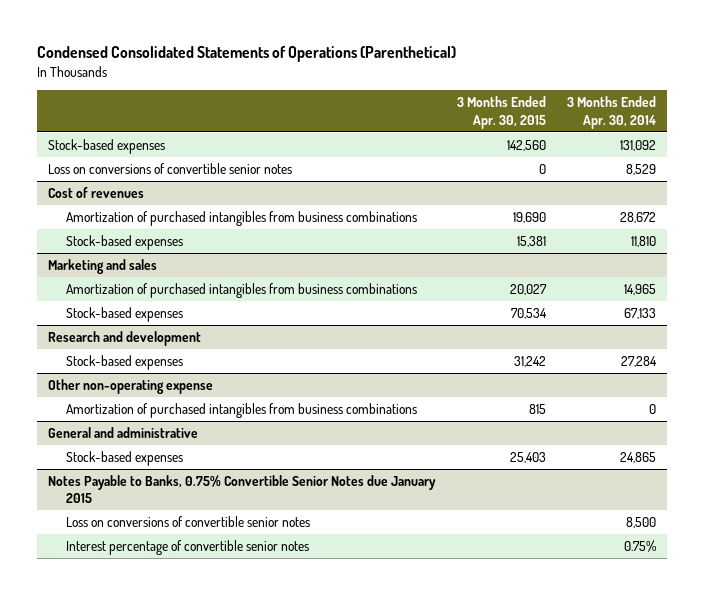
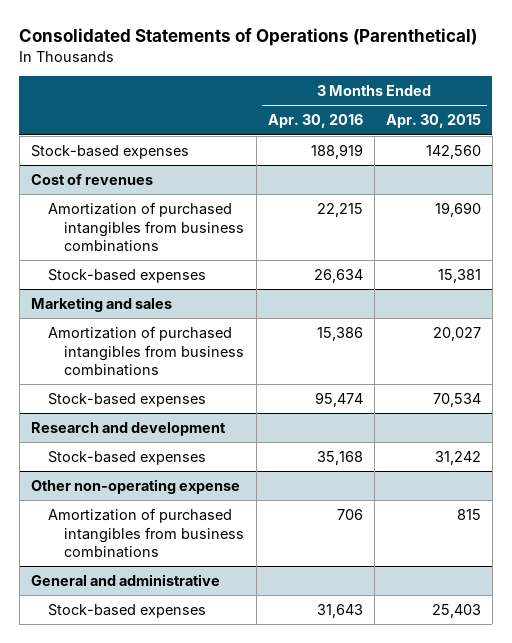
[36,46,456,63] Condensed Consolidated Statements of Operations (Parenthetical) -> [19,28,478,47] Consolidated Statements of Operations (Parenthetical)
[567,96,657,129] 3 Months Ended Apr. 30, 2014 -> none
none -> [267,114,363,129] Apr. 30, 2016
[47,162,292,174] Loss on conversions of convertible senior notes -> none
[47,474,436,504] Notes Payable to Banks, 0.75% Convertible Senior Notes due January 2015 -> none
[65,515,310,527] Loss on conversions of convertible senior notes -> none
[65,539,309,555] Interest percentage of convertible senior notes -> none

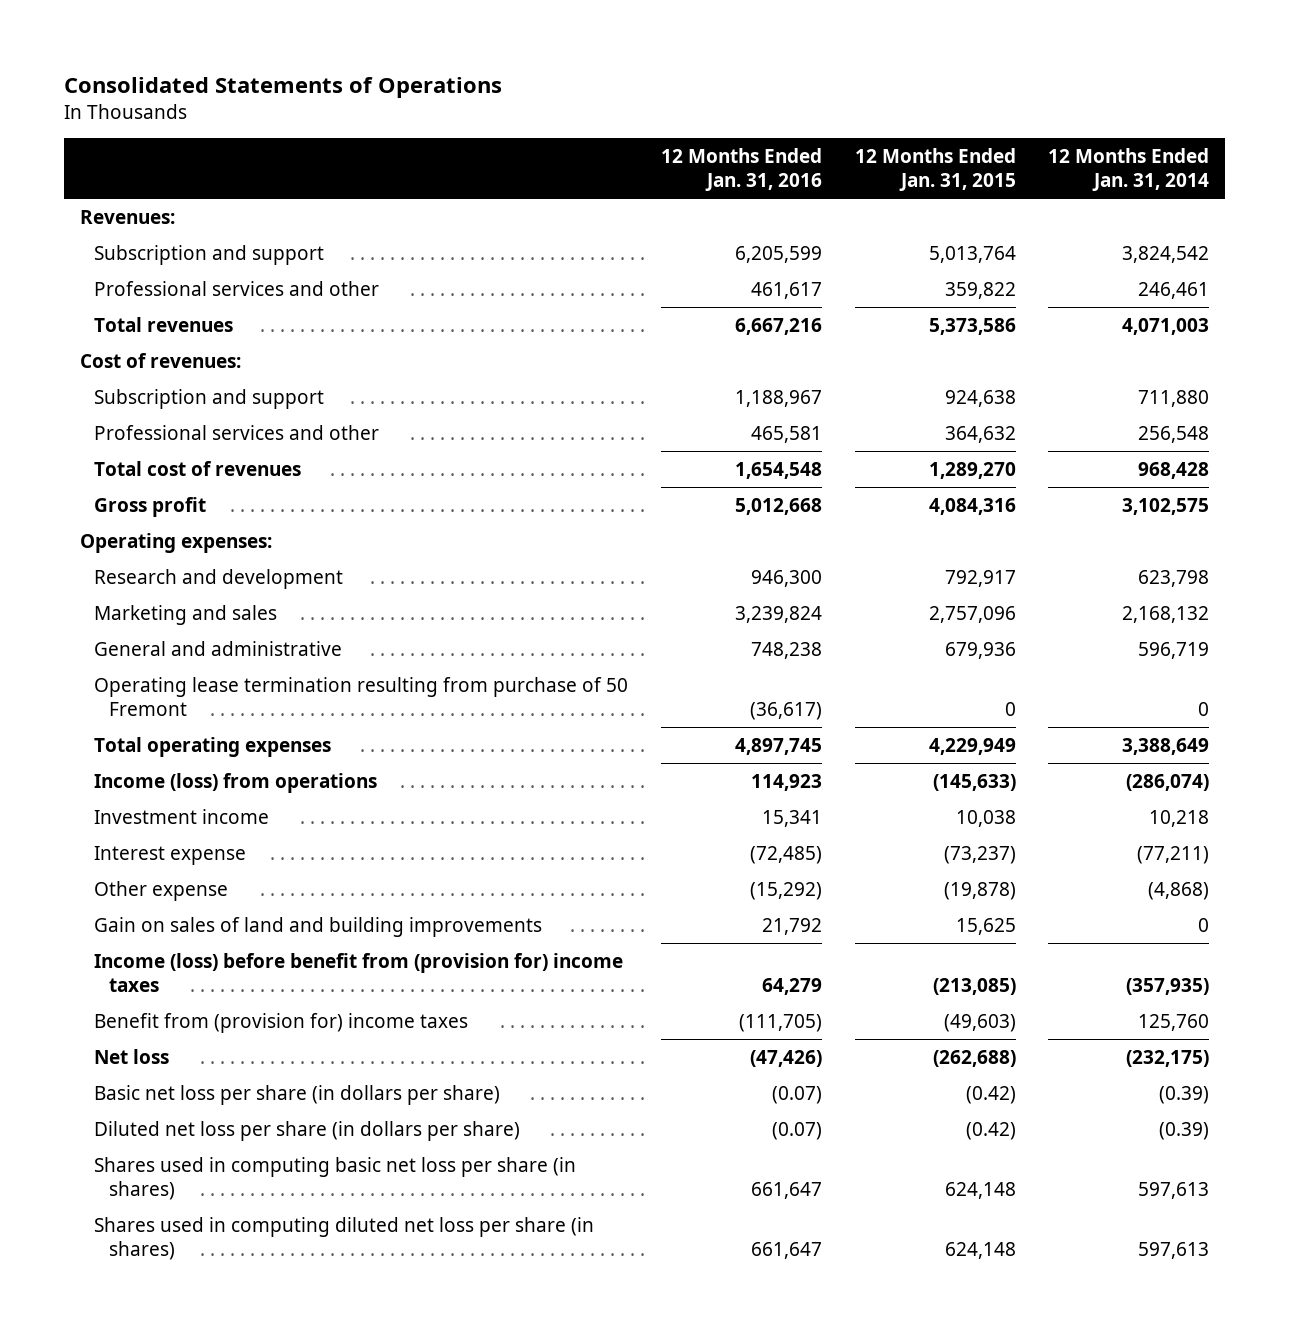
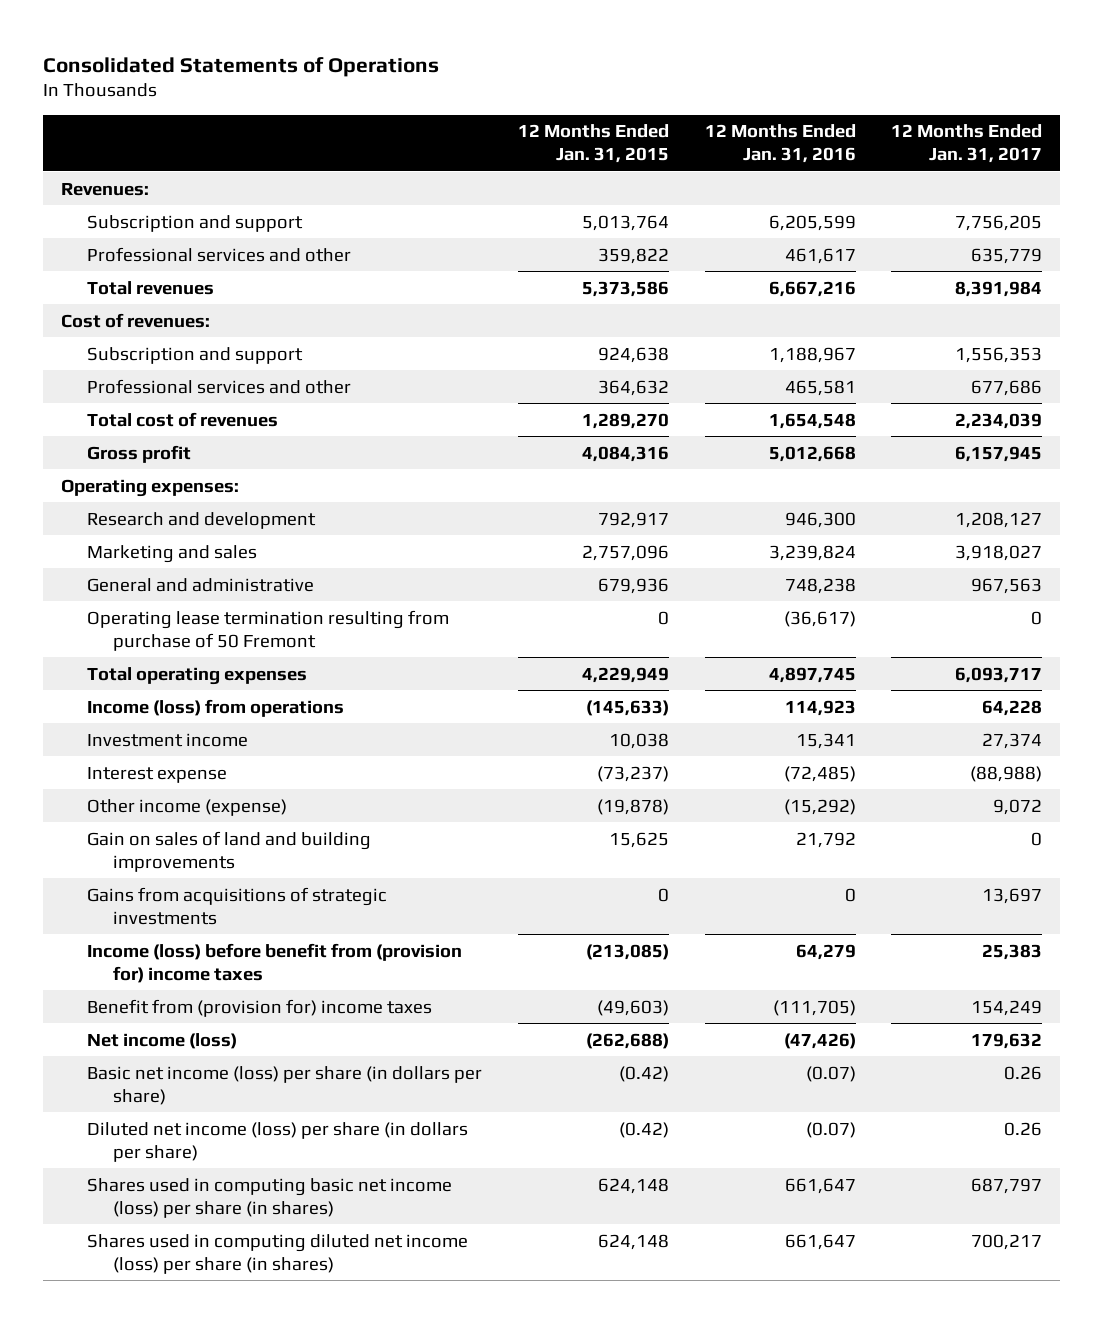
[1048,148,1210,192] 12 Months Ended Jan. 31, 2014 -> none
none -> [891,124,1043,164] 12 Months Ended Jan. 31, 2017
[94,881,229,902] Other expense -> [87,798,288,816] Other income (expense)
none -> [87,886,388,925] Gains from acquisitions of strategic investments
[94,1049,170,1065] Net loss -> [87,1032,238,1049] Net income (loss)
[94,1085,501,1106] Basic net loss per share (in dollars per share) -> [87,1065,483,1105] Basic net income (loss) per share (in dollars per share)
[94,1121,521,1142] Diluted net loss per share (in dollars per share) -> [87,1121,469,1162] Diluted net income (loss) per share (in dollars per share)
[94,1157,577,1200] Shares used in computing basic net loss per share (in shares) -> [87,1177,453,1218] Shares used in computing basic net income (loss) per share (in shares)
[94,1217,595,1260] Shares used in computing diluted net loss per share (in shares) -> [87,1233,469,1274] Shares used in computing diluted net income (loss) per share (in shares)

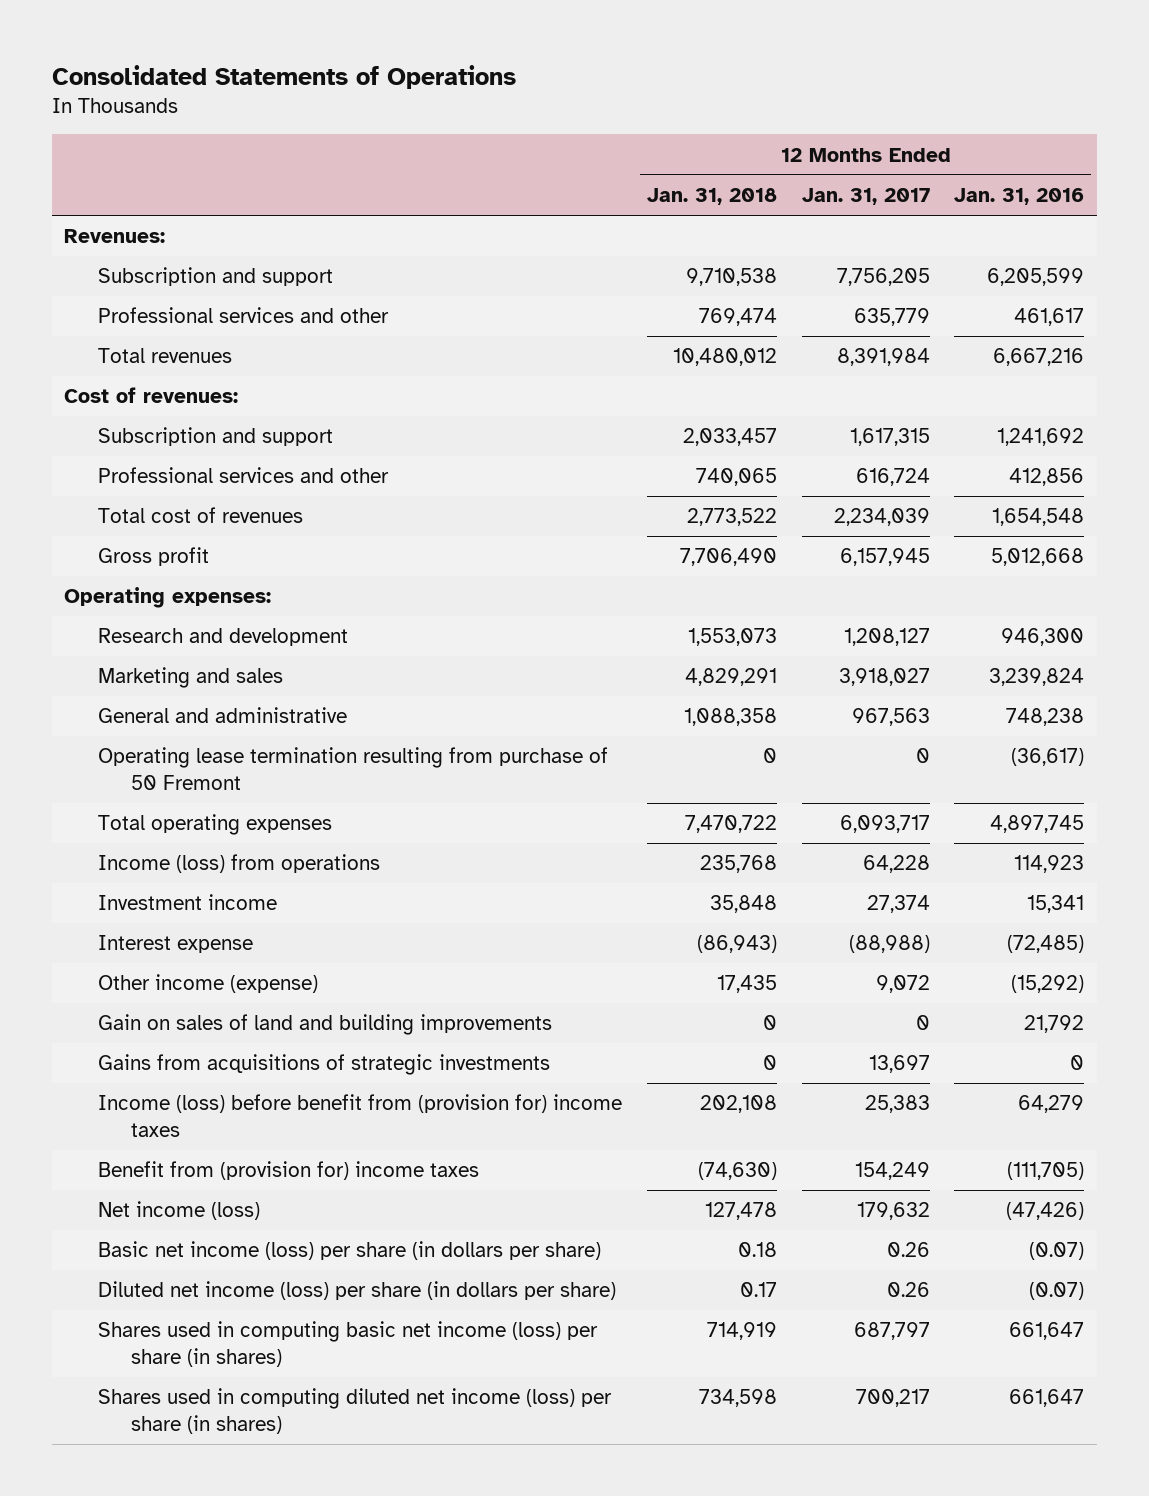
[517,124,669,164] 12 Months Ended Jan. 31, 2015 -> none
none -> [646,188,777,206] Jan. 31, 2018
[768,346,856,363] 1,188,967 -> [997,428,1085,447] 1,241,692
[955,346,1043,363] 1,556,353 -> [849,428,930,447] 1,617,315
[784,379,856,396] 465,581 -> [1009,468,1085,487] 412,856
[971,379,1043,396] 677,686 -> [855,468,930,487] 616,724

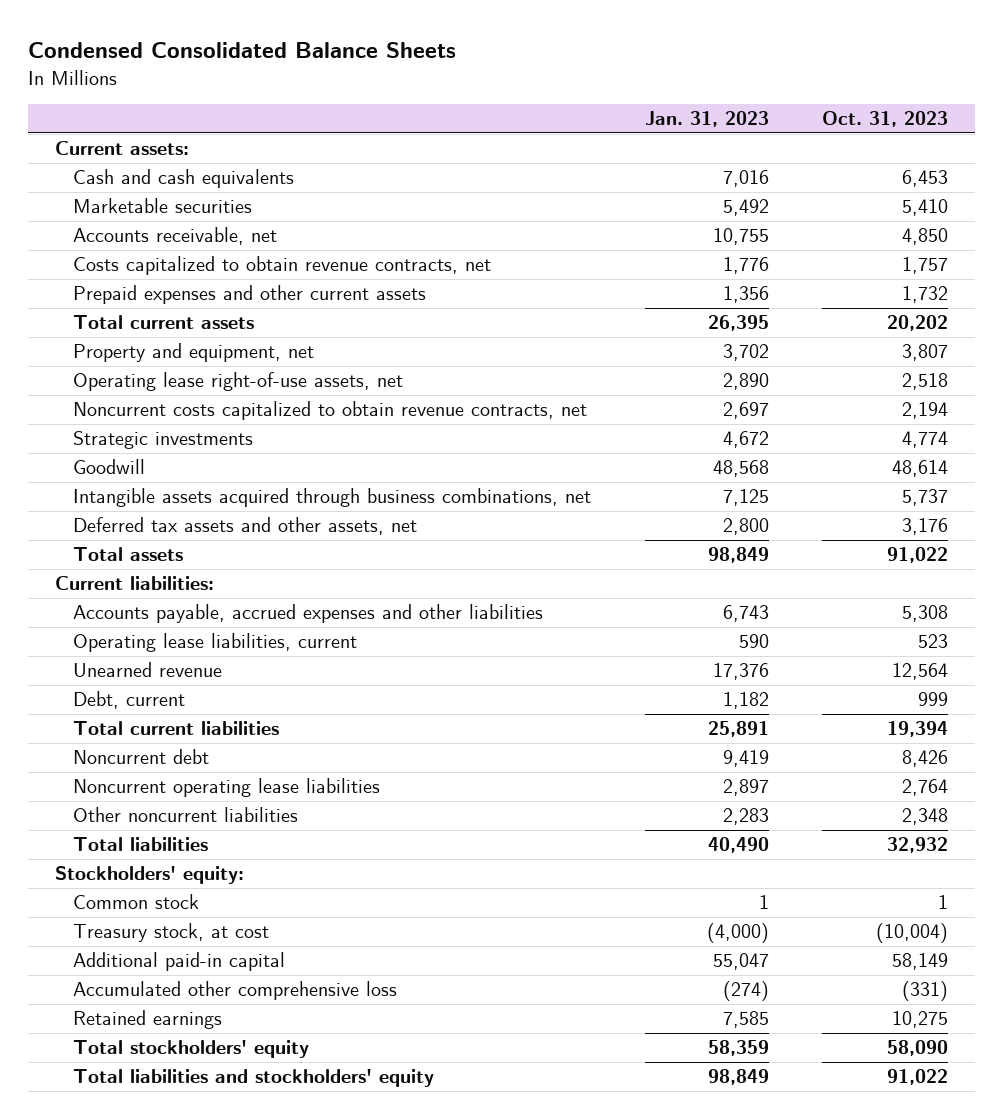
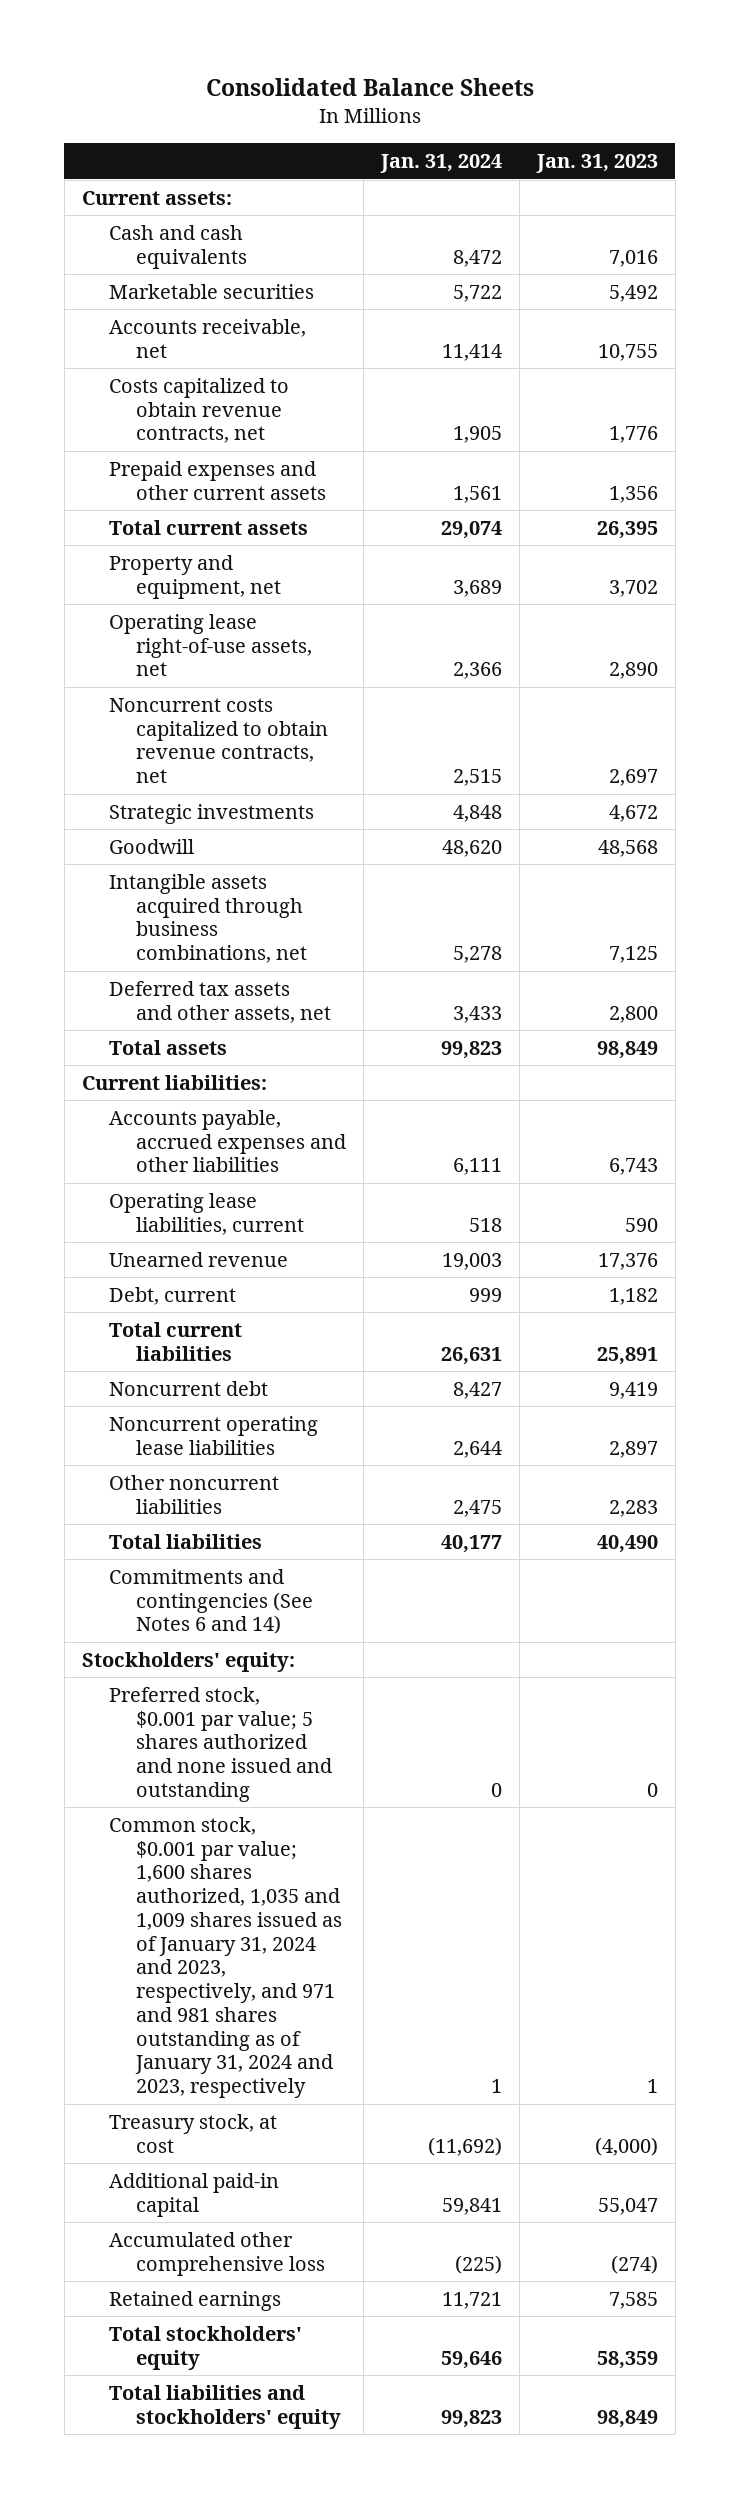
[28,42,457,59] Condensed Consolidated Balance Sheets -> [205,77,534,96] Consolidated Balance Sheets
[822,111,949,128] Oct. 31, 2023 -> none
none -> [379,154,502,174] Jan. 31, 2024
none -> [108,1568,313,1635] Commitments and contingencies (See Notes 6 and 14)
none -> [108,1686,332,1802] Preferred stock, $0.001 par value; 5 shares authorized and none issued and outstanding
[72,894,199,910] Common stock -> [108,1816,342,2099] Common stock, $0.001 par value; 1,600 shares authorized, 1,035 and 1,009 shares issued as of January 31, 2024 and 2023, respectively, and 971 and 981 shares outstanding as of January 31, 2024 and 2023, respectively

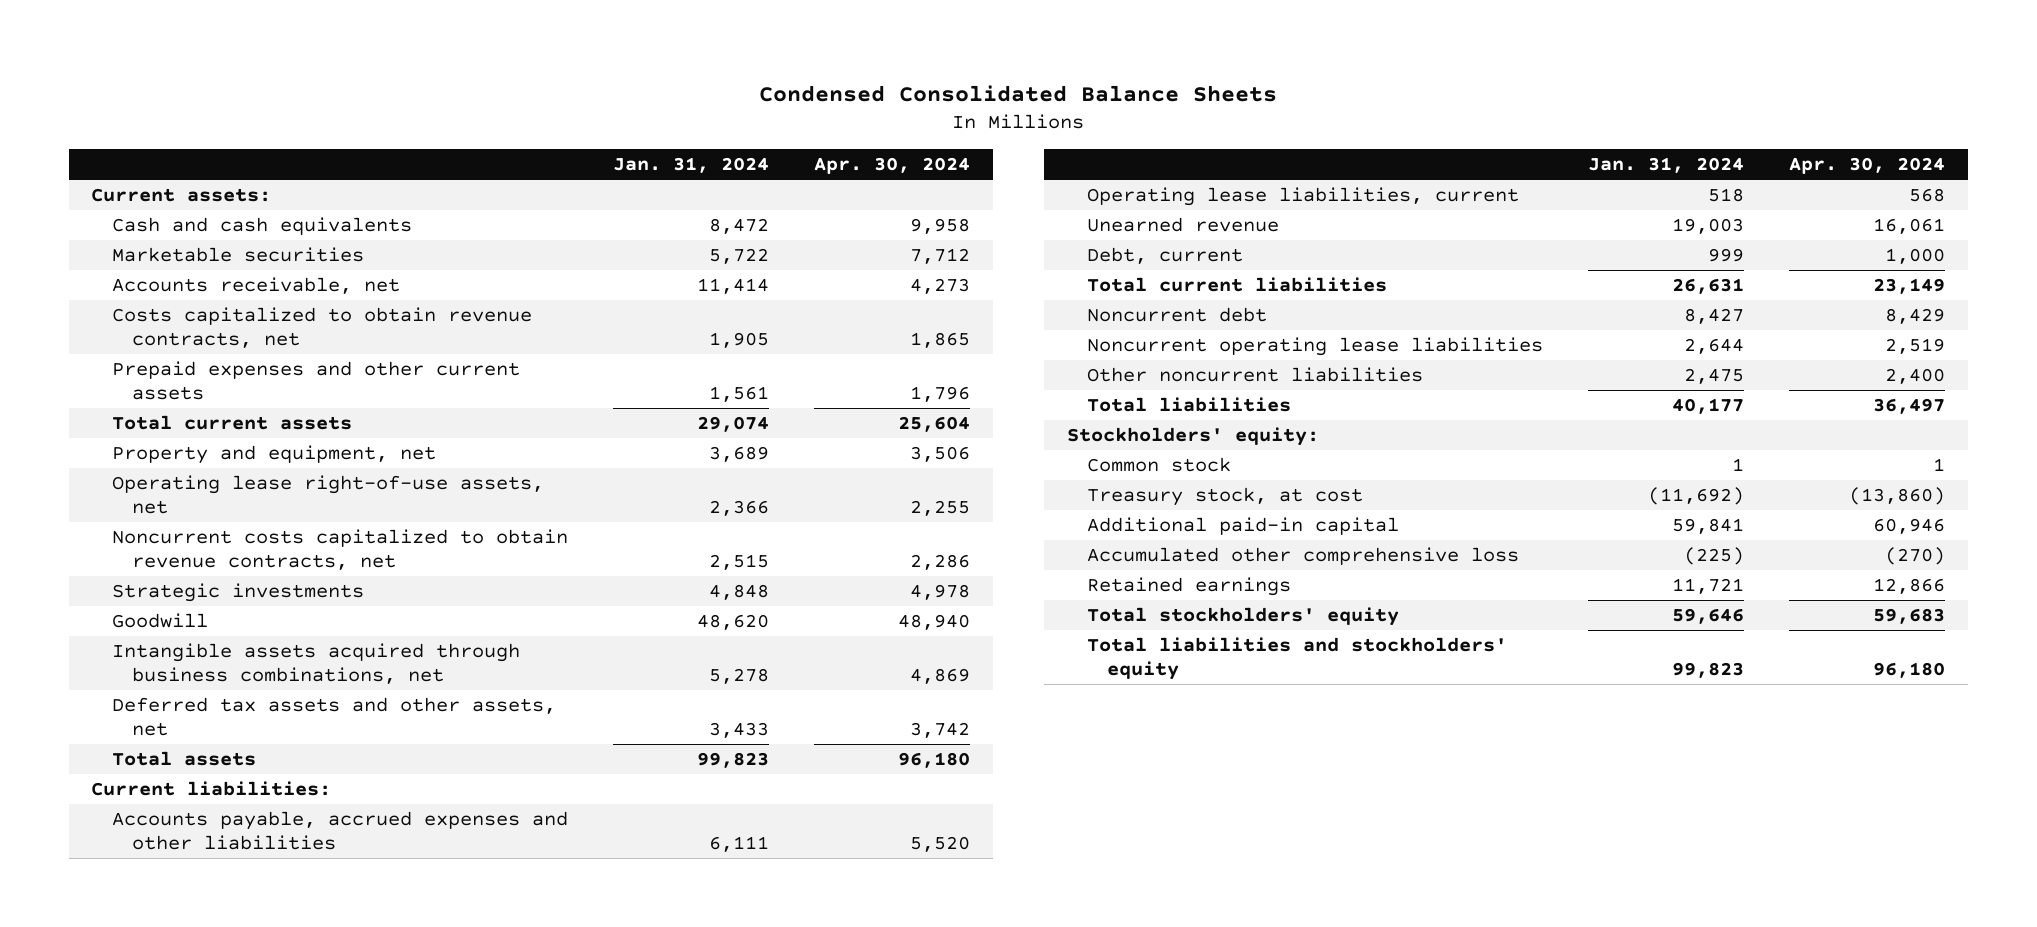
[205,77,534,96] Consolidated Balance Sheets -> [759,84,1278,102] Condensed Consolidated Balance Sheets
[535,154,658,174] Jan. 31, 2023 -> none
none -> [814,157,971,175] Apr. 30, 2024
[108,1568,313,1635] Commitments and contingencies (See Notes 6 and 14) -> none
[108,1686,332,1802] Preferred stock, $0.001 par value; 5 shares authorized and none issued and outstanding -> none
[108,1816,342,2099] Common stock, $0.001 par value; 1,600 shares authorized, 1,035 and 1,009 shares issued as of January 31, 2024 and 2023, respectively, and 971 and 981 shares outstanding as of January 31, 2024 and 2023, respectively -> [1086,457,1231,473] Common stock

